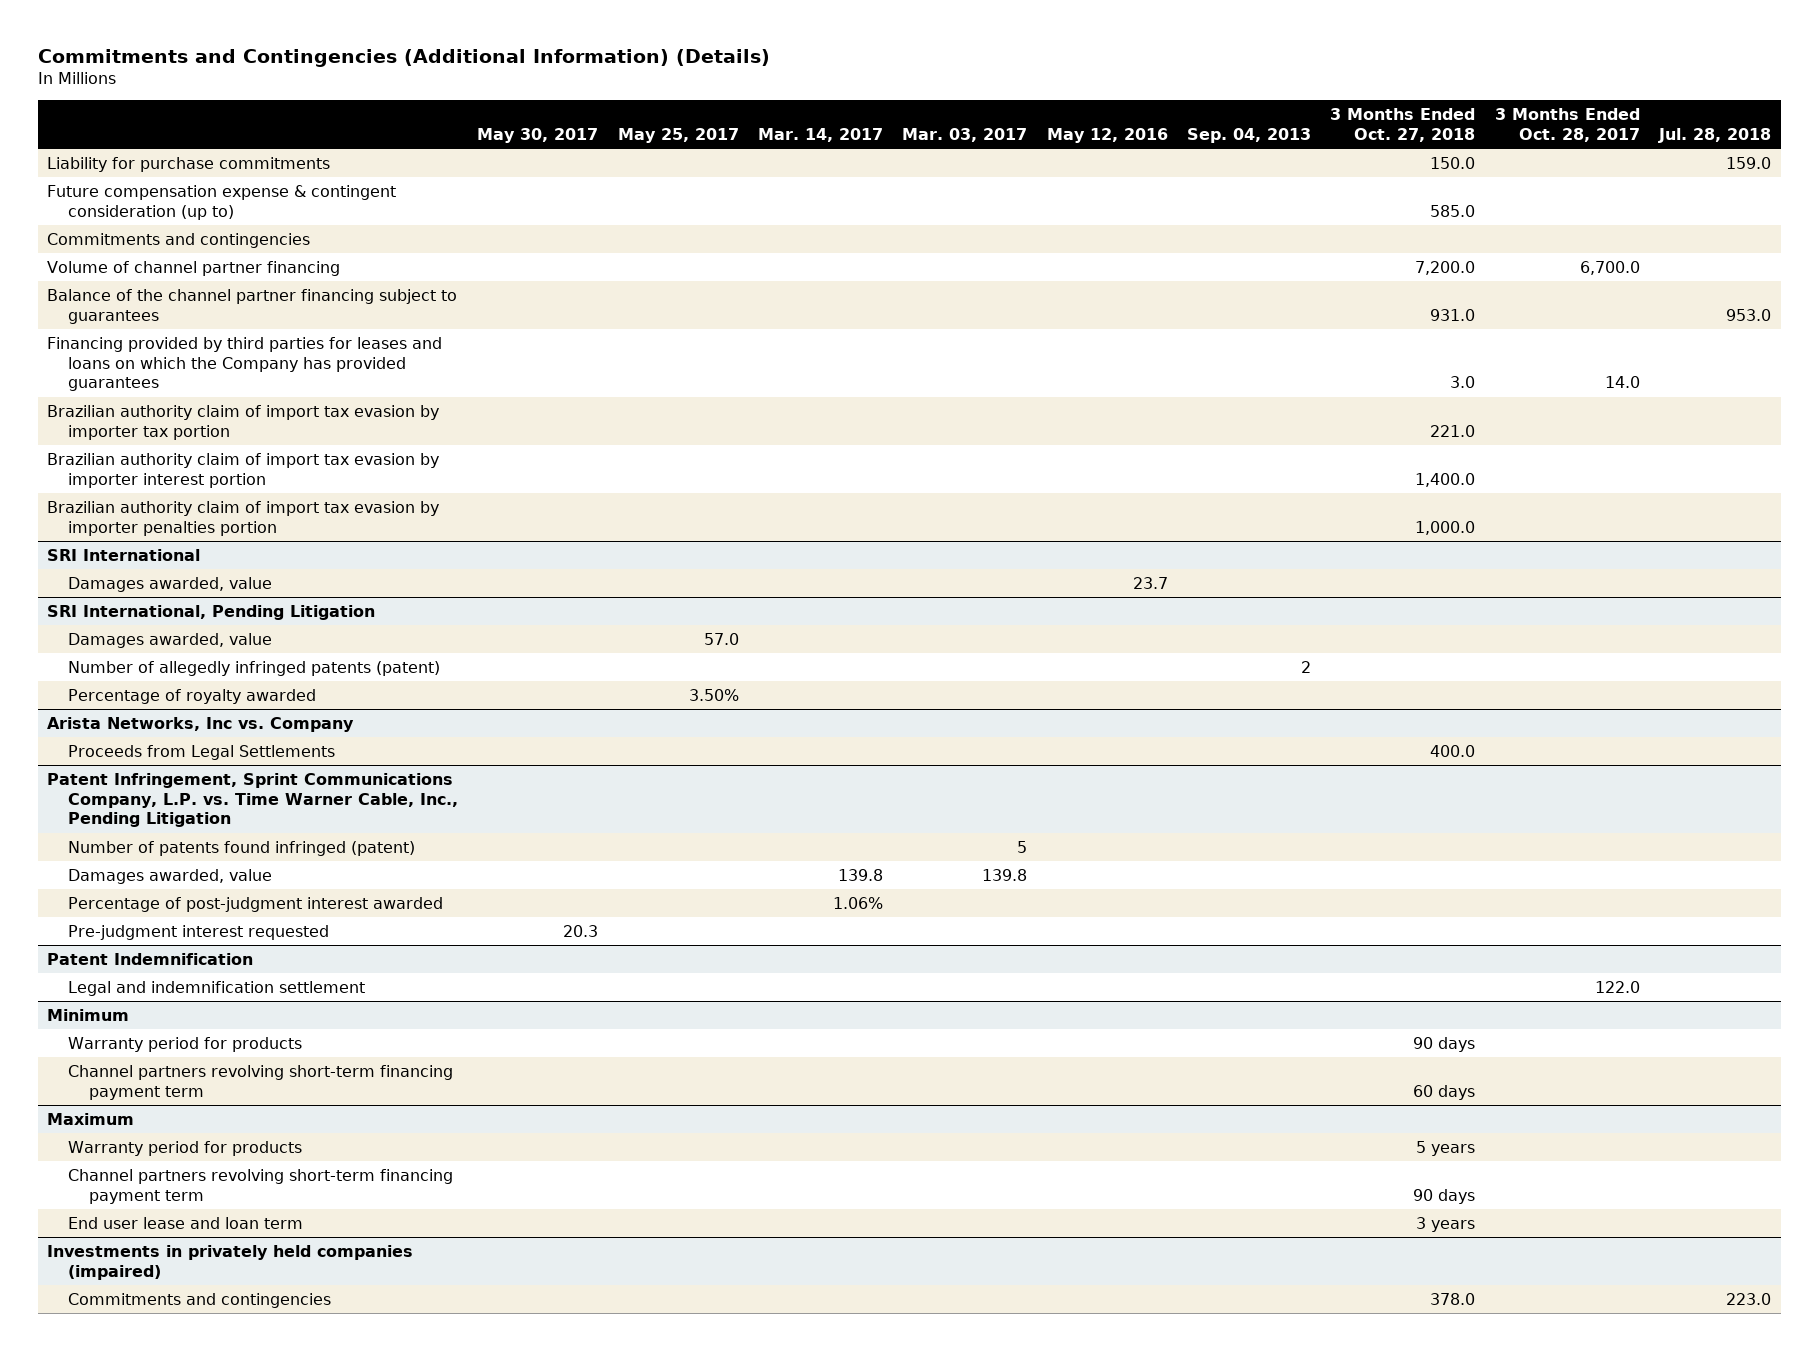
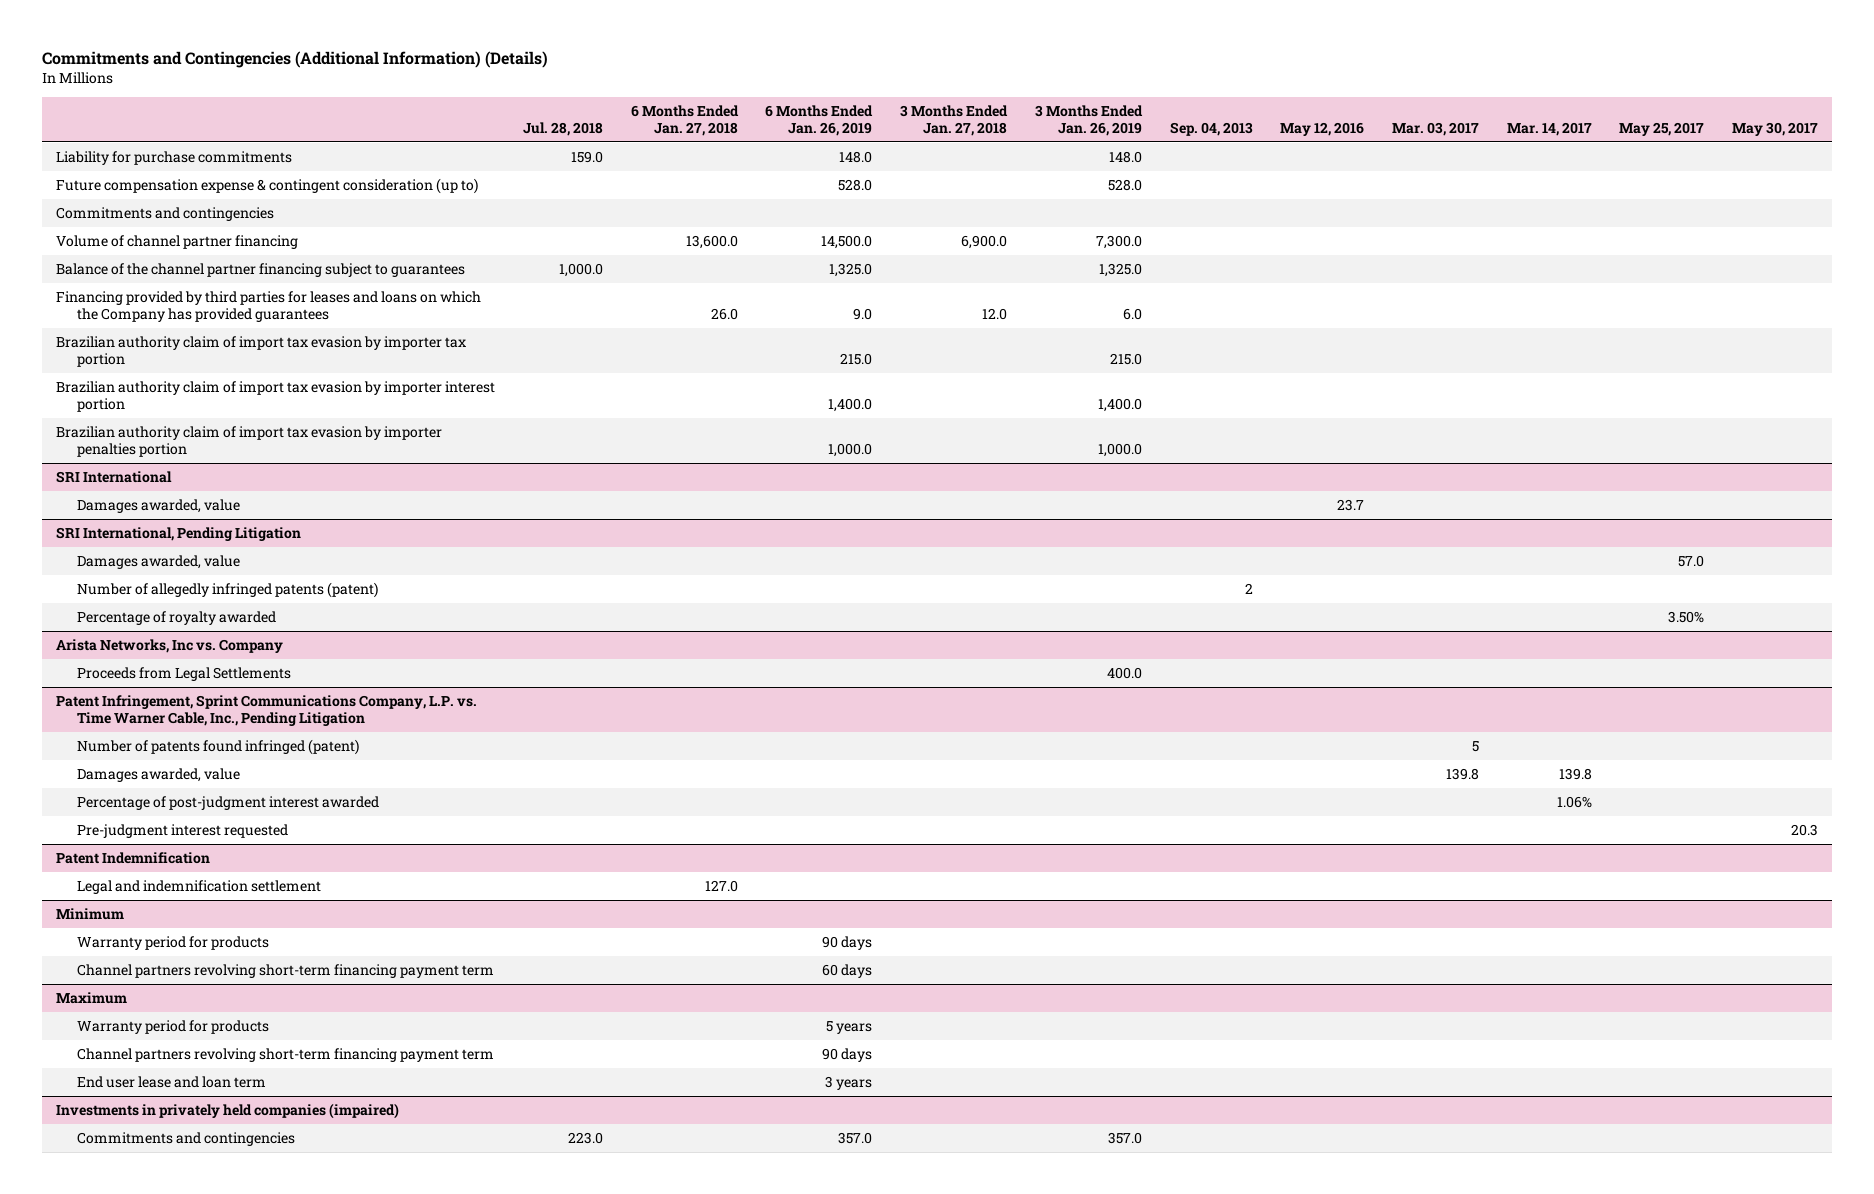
[1330,108,1476,142] 3 Months Ended Oct. 27, 2018 -> none
[1494,108,1640,142] 3 Months Ended Oct. 28, 2017 -> none
none -> [630,104,739,136] 6 Months Ended Jan. 27, 2018
none -> [765,104,874,136] 6 Months Ended Jan. 26, 2019
none -> [900,104,1009,136] 3 Months Ended Jan. 27, 2018
none -> [1034,104,1143,136] 3 Months Ended Jan. 26, 2019
[1725,308,1771,321] 953.0 -> [558,262,603,277] 1,000.0

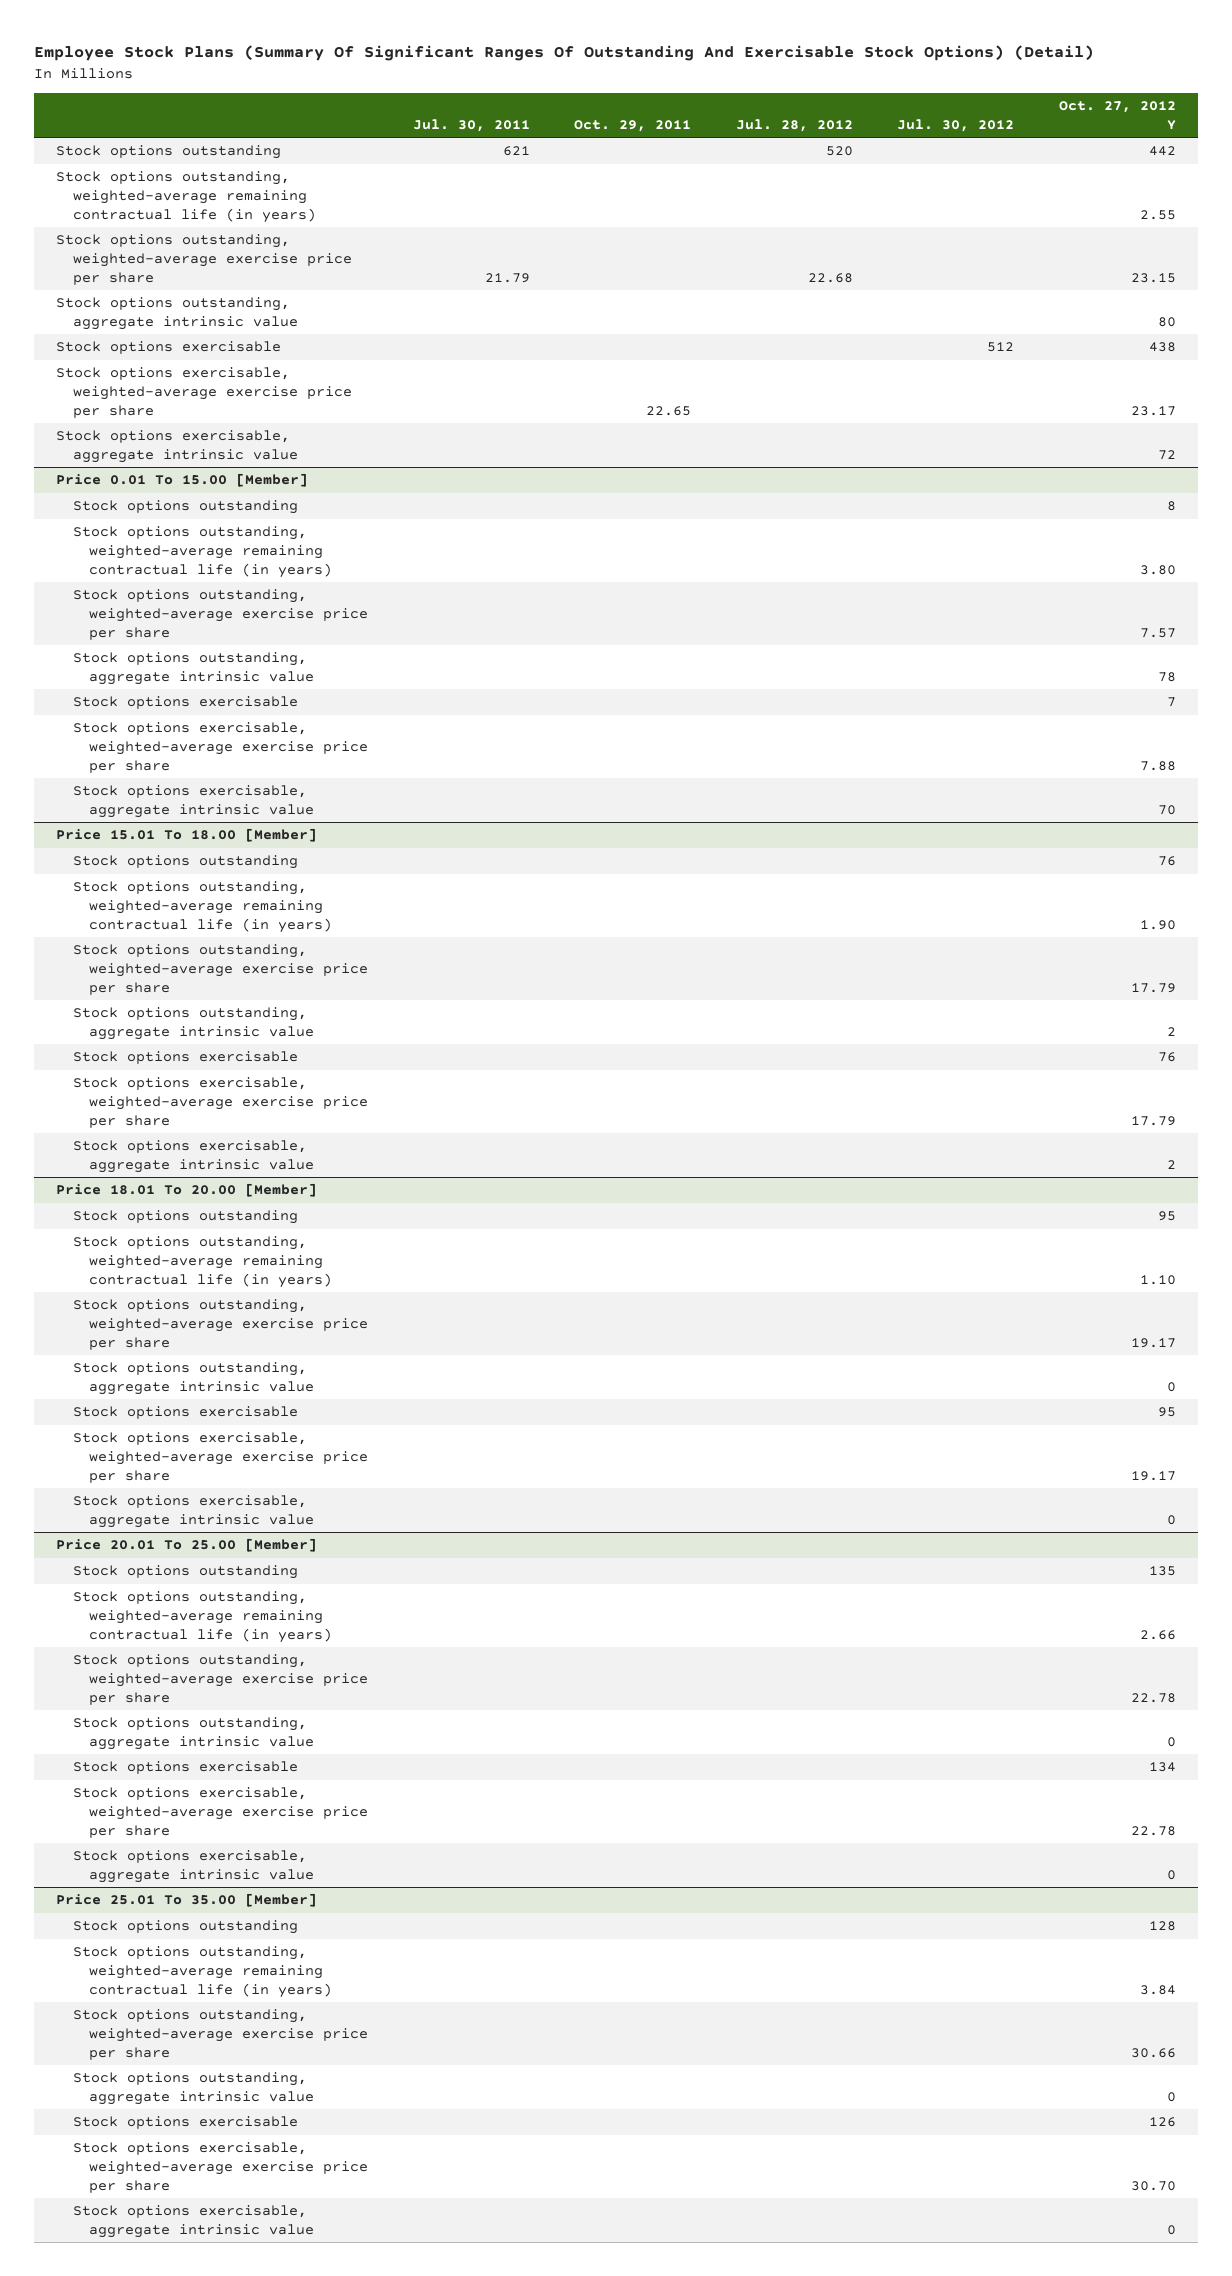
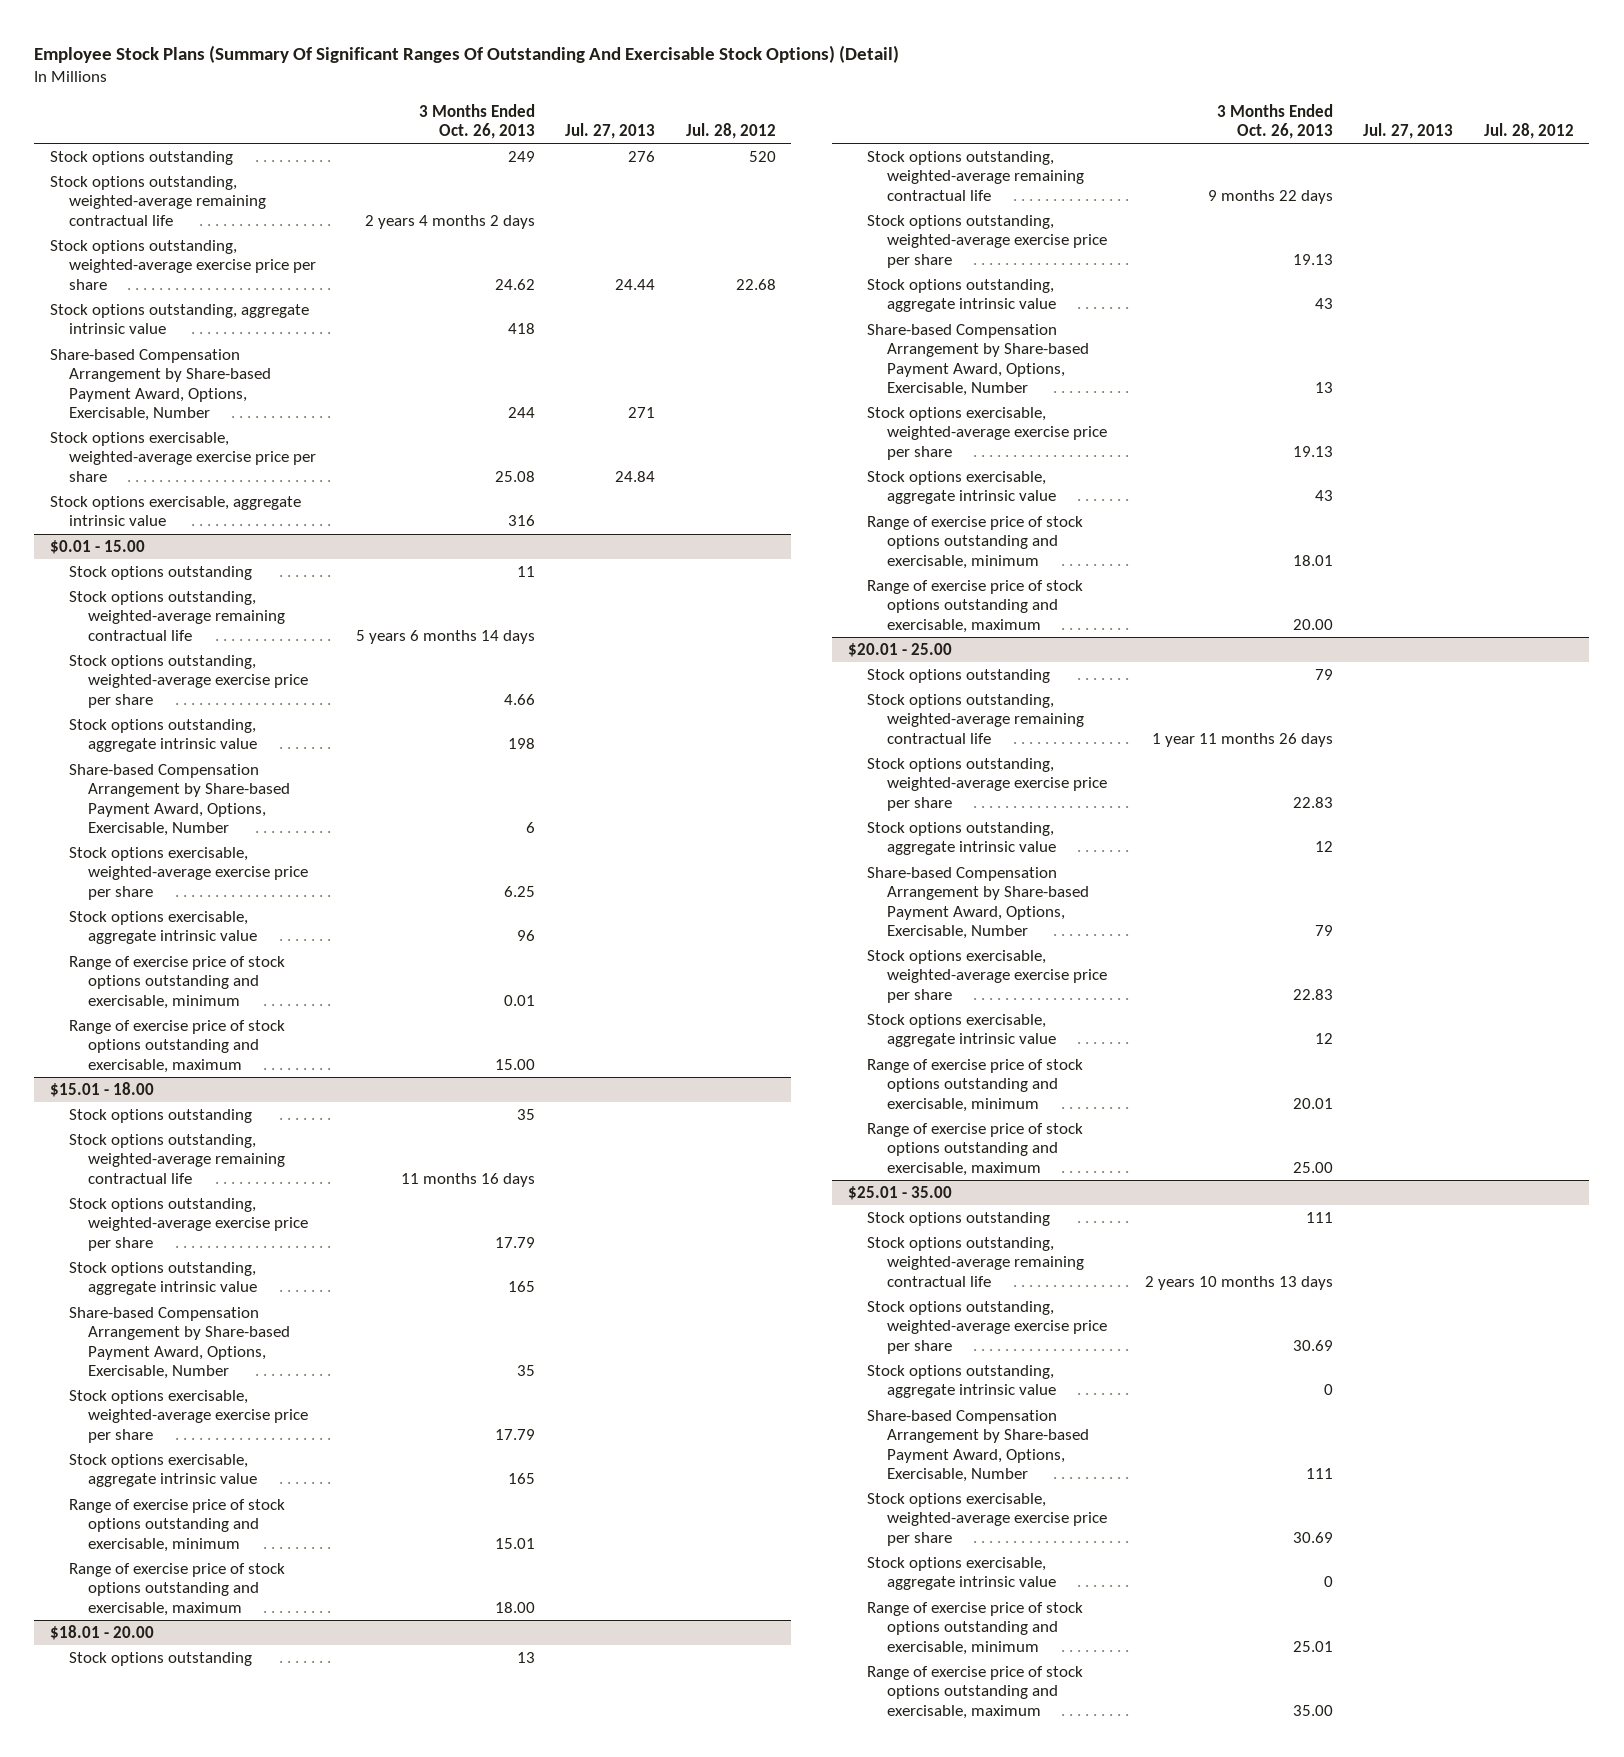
[412,118,530,132] Jul. 30, 2011 -> none
[574,119,692,132] Oct. 29, 2011 -> none
[897,118,1015,132] Jul. 30, 2012 -> none
[1058,101,1176,129] Oct. 27, 2012 Y -> none
none -> [418,103,535,139] 3 Months Ended Oct. 26, 2013
none -> [565,122,656,139] Jul. 27, 2013
[56,171,316,223] Stock options outstanding, weighted-average remaining contractual life (in years) -> [49,176,266,226] Stock options outstanding, weighted-average remaining contractual life
[56,341,282,355] Stock options exercisable -> [49,349,271,421] Share-based Compensation Arrangement by Share-based Payment Award, Options, Exercisable, Number
[56,473,309,488] Price 0.01 To 15.00 [Member] -> [49,540,145,555] $0.01 - 15.00
[72,526,333,578] Stock options outstanding, weighted-average remaining contractual life (in years) -> [68,591,286,641] Stock options outstanding, weighted-average remaining contractual life
[72,696,298,710] Stock options exercisable -> [68,764,291,836] Share-based Compensation Arrangement by Share-based Payment Award, Options, Exercisable, Number
none -> [68,956,285,1009] Range of exercise price of stock options outstanding and exercisable, minimum
none -> [68,1020,285,1073] Range of exercise price of stock options outstanding and exercisable, maximum
[56,828,318,843] Price 15.01 To 18.00 [Member] -> [49,1082,154,1098] $15.01 - 18.00
[72,881,333,933] Stock options outstanding, weighted-average remaining contractual life (in years) -> [68,1134,286,1184] Stock options outstanding, weighted-average remaining contractual life
[72,1051,298,1065] Stock options exercisable -> [68,1307,291,1379] Share-based Compensation Arrangement by Share-based Payment Award, Options, Exercisable, Number
none -> [68,1499,285,1552] Range of exercise price of stock options outstanding and exercisable, minimum
none -> [68,1563,285,1616] Range of exercise price of stock options outstanding and exercisable, maximum
[56,1183,318,1198] Price 18.01 To 20.00 [Member] -> [49,1625,154,1641] $18.01 - 20.00
[72,1236,333,1288] Stock options outstanding, weighted-average remaining contractual life (in years) -> [867,151,1084,201] Stock options outstanding, weighted-average remaining contractual life
[72,1406,298,1420] Stock options exercisable -> [867,324,1089,396] Share-based Compensation Arrangement by Share-based Payment Award, Options, Exercisable, Number
none -> [867,516,1084,569] Range of exercise price of stock options outstanding and exercisable, minimum
none -> [867,580,1084,633] Range of exercise price of stock options outstanding and exercisable, maximum
[56,1538,318,1553] Price 20.01 To 25.00 [Member] -> [847,643,952,658] $20.01 - 25.00
[72,1591,333,1643] Stock options outstanding, weighted-average remaining contractual life (in years) -> [867,694,1084,744] Stock options outstanding, weighted-average remaining contractual life
[72,1761,298,1775] Stock options exercisable -> [867,867,1089,939] Share-based Compensation Arrangement by Share-based Payment Award, Options, Exercisable, Number
none -> [867,1059,1084,1112] Range of exercise price of stock options outstanding and exercisable, minimum
none -> [867,1123,1084,1176] Range of exercise price of stock options outstanding and exercisable, maximum
[56,1893,318,1908] Price 25.01 To 35.00 [Member] -> [847,1186,952,1201] $25.01 - 35.00
[72,1946,333,1998] Stock options outstanding, weighted-average remaining contractual life (in years) -> [867,1237,1084,1287] Stock options outstanding, weighted-average remaining contractual life
[72,2116,298,2130] Stock options exercisable -> [867,1410,1089,1482] Share-based Compensation Arrangement by Share-based Payment Award, Options, Exercisable, Number
none -> [867,1602,1084,1655] Range of exercise price of stock options outstanding and exercisable, minimum
none -> [867,1666,1084,1719] Range of exercise price of stock options outstanding and exercisable, maximum

